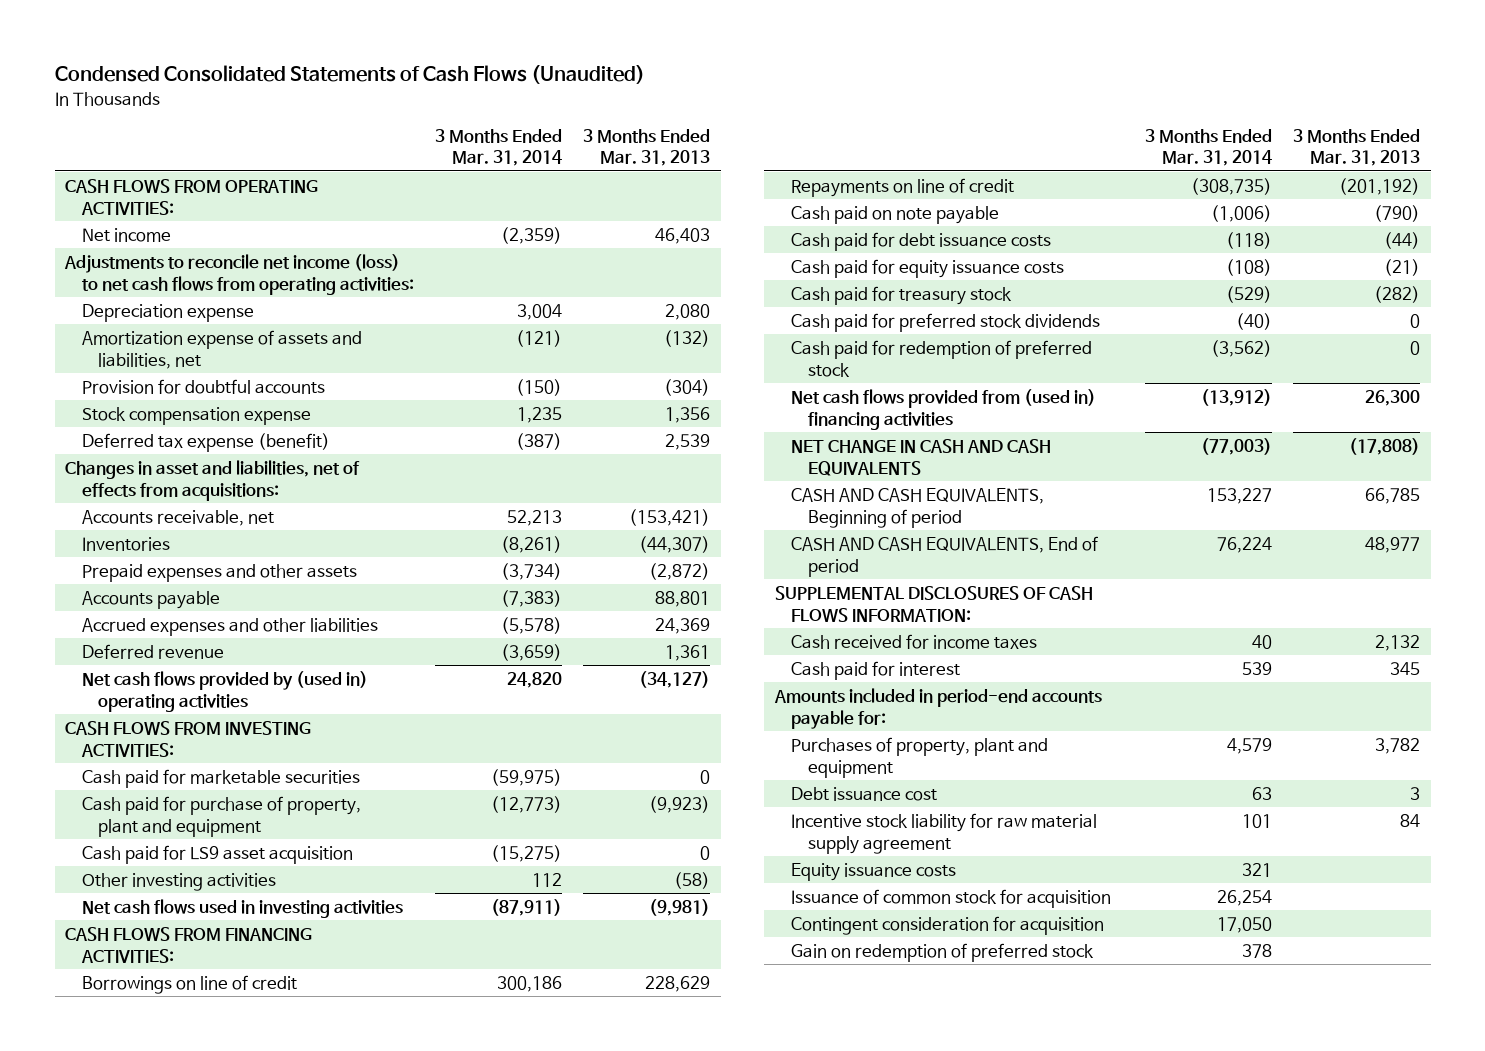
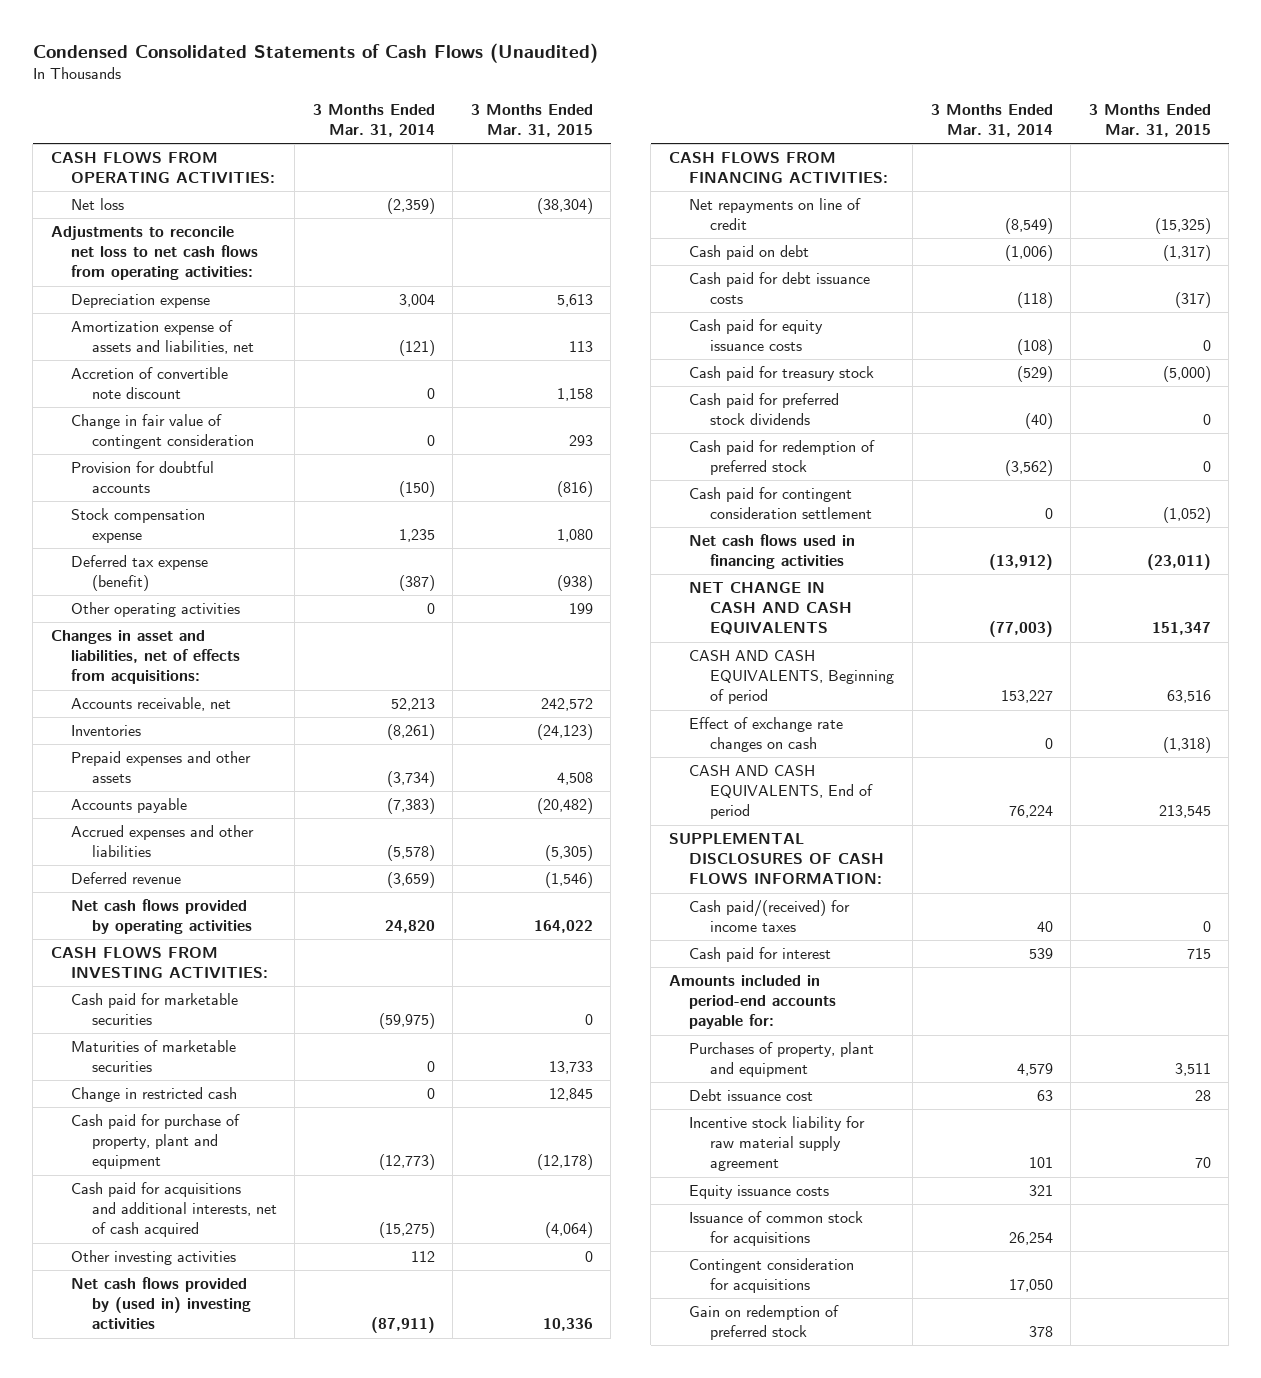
[583,128,711,167] 3 Months Ended Mar. 31, 2013 -> none
none -> [470,103,593,137] 3 Months Ended Mar. 31, 2015
[81,227,171,242] Net income -> [71,198,125,211] Net loss
[64,253,414,295] Adjustments to reconcile net income (loss) to net cash flows from operating activities: -> [50,226,259,281] Adjustments to reconcile net loss to net cash flows from operating activities:
none -> [71,367,229,400] Accretion of convertible note discount
none -> [71,414,254,450] Change in fair value of contingent consideration
none -> [71,602,241,618] Other operating activities
[81,670,368,712] Net cash flows provided by (used in) operating activities -> [71,899,252,935] Net cash flows provided by operating activities
none -> [71,1040,237,1073] Maturities of marketable securities
none -> [71,1087,238,1103] Change in restricted cash
[81,844,353,864] Cash paid for LS9 asset acquisition -> [71,1182,277,1238] Cash paid for acquisitions and additional interests, net of cash acquired
[81,898,403,918] Net cash flows used in investing activities -> [71,1277,251,1330] Net cash flows provided by (used in) investing activities
[81,974,297,994] Borrowings on line of credit -> none
[791,177,1015,197] Repayments on line of credit -> [689,198,862,231] Net repayments on line of credit
[1190,177,1272,195] (308,735) -> [1004,218,1053,235] (8,549)
[791,205,1000,224] Cash paid on note payable -> [689,245,810,261] Cash paid on debt
none -> [689,487,873,520] Cash paid for contingent consideration settlement
[791,388,1097,430] Net cash flows provided from (used in) financing activities -> [689,534,856,570] Net cash flows used in financing activities
none -> [689,717,844,753] Effect of exchange rate changes on cash
[791,633,1038,649] Cash received for income taxes -> [689,900,851,933] Cash paid/(received) for income taxes
[791,888,1112,908] Issuance of common stock for acquisition -> [689,1211,864,1247] Issuance of common stock for acquisitions
[791,915,1105,935] Contingent consideration for acquisition -> [689,1258,855,1294] Contingent consideration for acquisitions

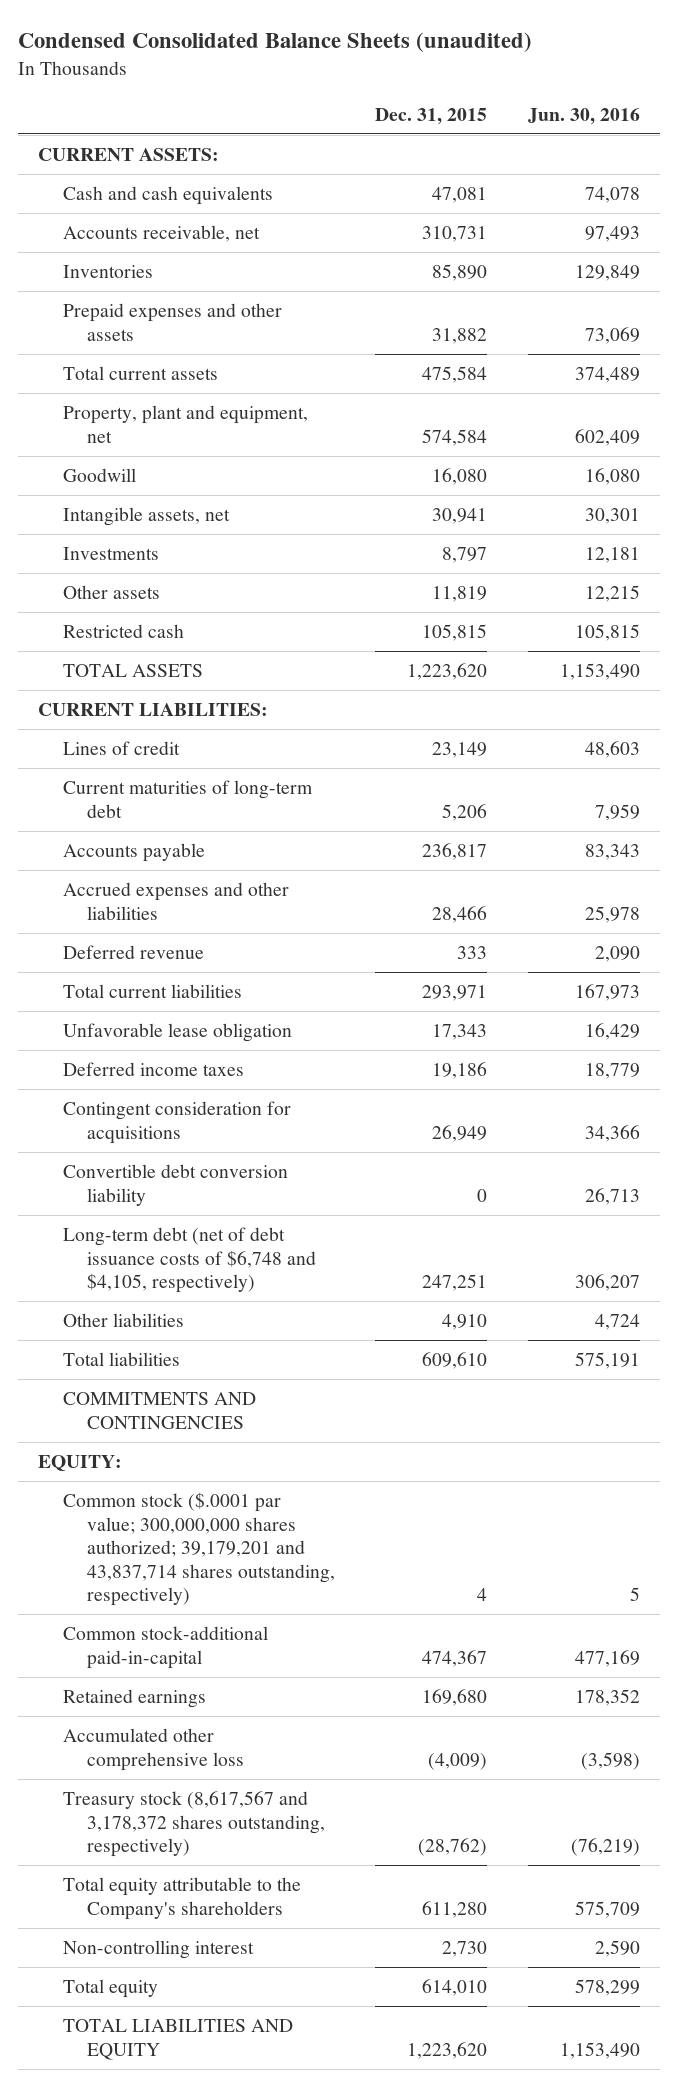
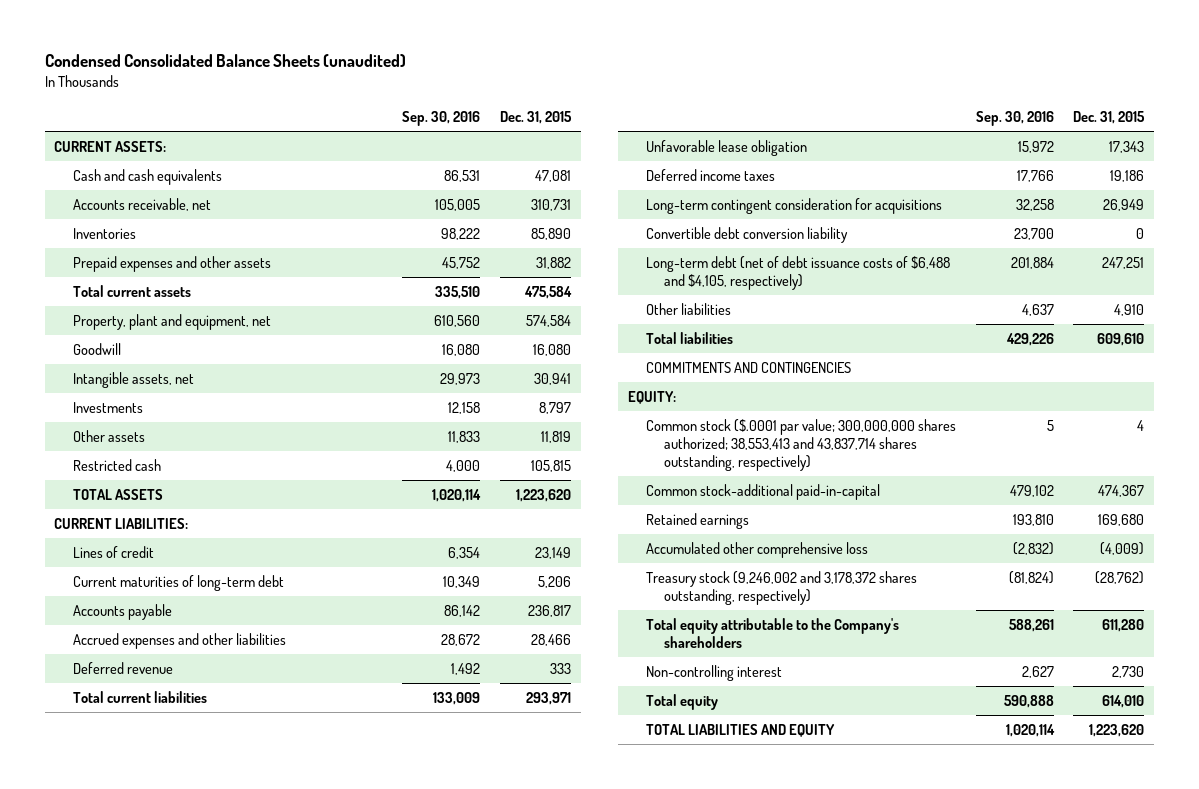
[527,107,640,125] Jun. 30, 2016 -> none
none -> [402,111,481,127] Sep. 30, 2016
[62,1101,291,1144] Contingent consideration for acquisitions -> [645,197,942,214] Long-term contingent consideration for acquisitions
[62,1227,316,1294] Long-term debt (net of debt issuance costs of $6,748 and $4,105, respectively) -> [645,255,950,290] Long-term debt (net of debt issuance costs of $6,488 and $4,105, respectively)
[62,1492,335,1607] Common stock ($.0001 par value; 300,000,000 shares authorized; 39,179,201 and 43,837,714 shares outstanding, respectively) -> [645,418,956,471] Common stock ($.0001 par value; 300,000,000 shares authorized; 38,553,413 and 43,837,714 shares outstanding, respectively)
[62,1791,325,1858] Treasury stock (8,617,567 and 3,178,372 shares outstanding, respectively) -> [645,570,917,605] Treasury stock (9,246,002 and 3,178,372 shares outstanding, respectively)

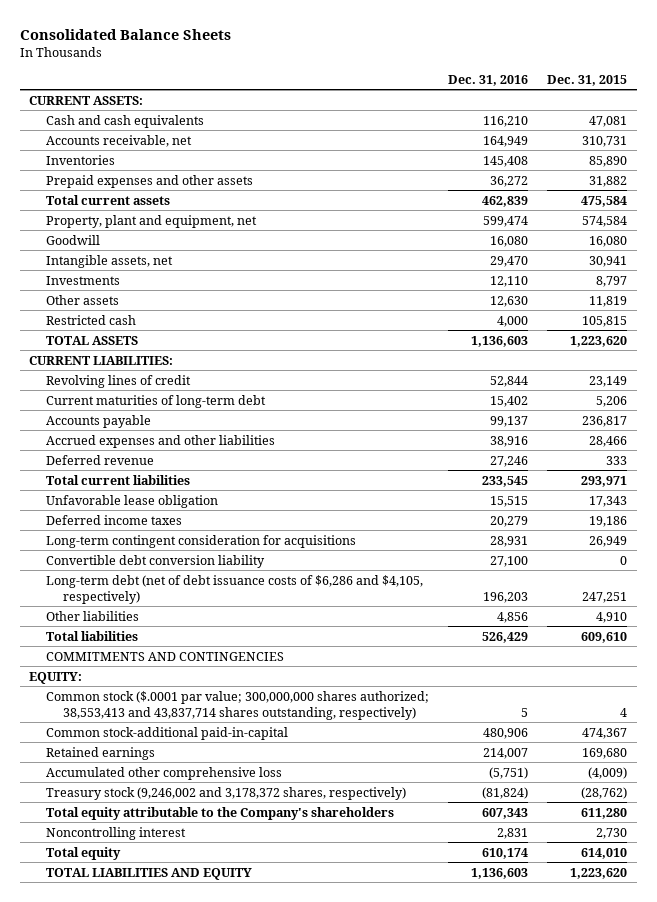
[44,54,406,68] Condensed Consolidated Balance Sheets (unaudited) -> [20,28,232,40] Consolidated Balance Sheets
[402,111,481,127] Sep. 30, 2016 -> none
none -> [448,74,529,86] Dec. 31, 2016
[72,545,154,558] Lines of credit -> [46,374,192,388] Revolving lines of credit
[645,255,950,290] Long-term debt (net of debt issuance costs of $6,488 and $4,105, respectively) -> [46,574,424,604] Long-term debt (net of debt issuance costs of $6,286 and $4,105, respectively)
[645,570,917,605] Treasury stock (9,246,002 and 3,178,372 shares outstanding, respectively) -> [46,786,407,800] Treasury stock (9,246,002 and 3,178,372 shares, respectively)
[645,664,782,681] Non-controlling interest -> [46,826,187,840] Noncontrolling interest

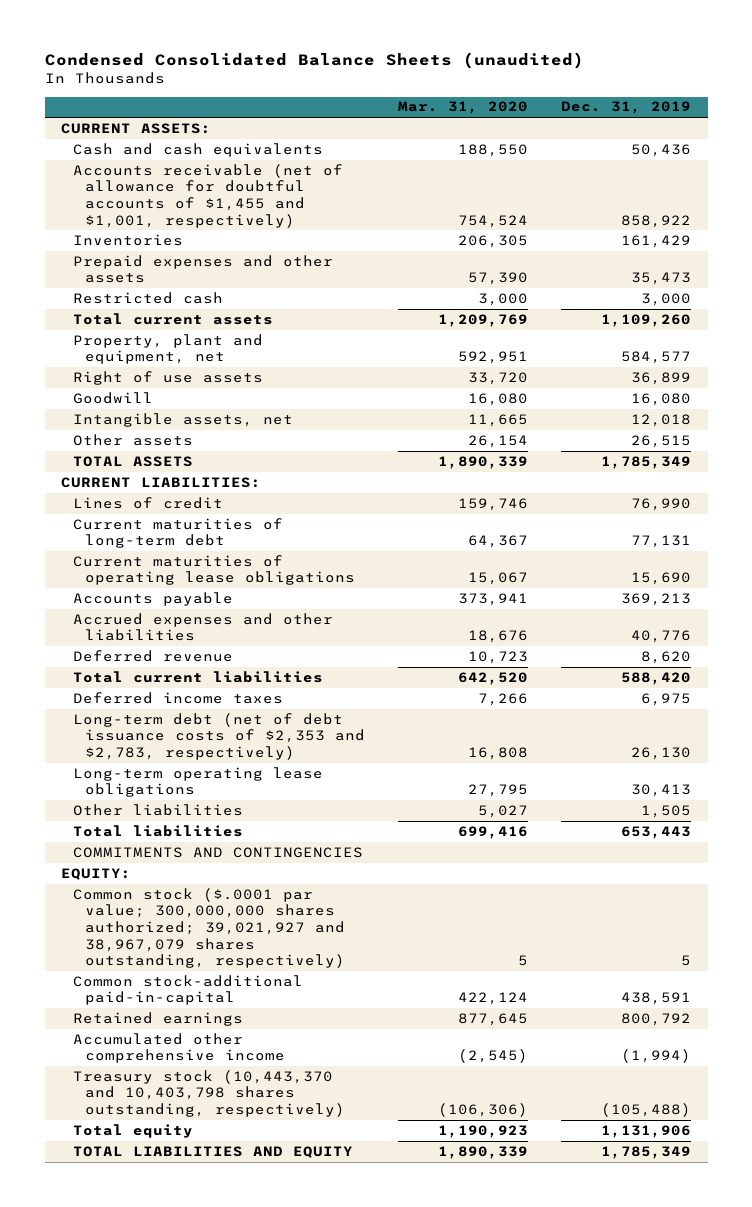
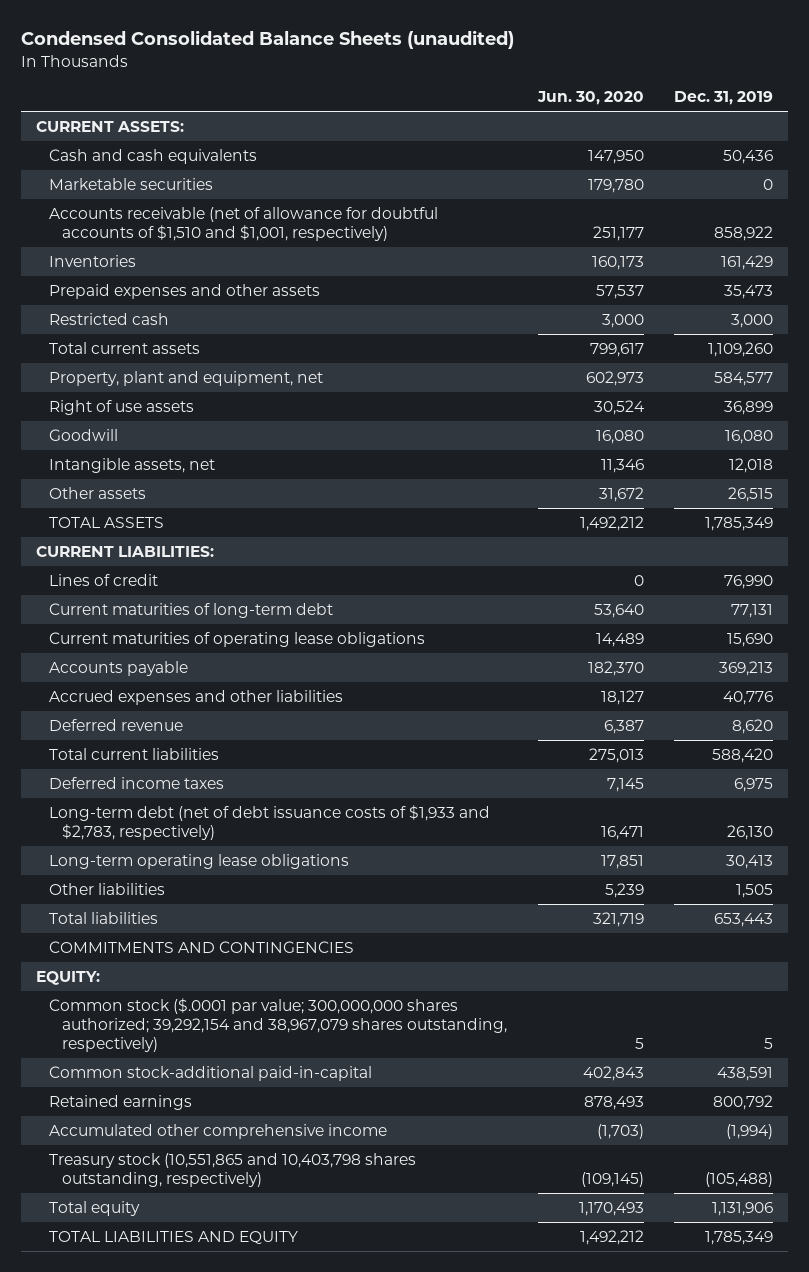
[398,101,529,115] Mar. 31, 2020 -> none
none -> [536,91,644,106] Jun. 30, 2020
none -> [49,177,214,190] Marketable securities
[73,163,344,228] Accounts receivable (net of allowance for doubtful accounts of $1,455 and $1,001, respectively) -> [49,206,439,241] Accounts receivable (net of allowance for doubtful accounts of $1,510 and $1,001, respectively)
[73,712,366,761] Long-term debt (net of debt issuance costs of $2,353 and $2,783, respectively) -> [49,804,491,840] Long-term debt (net of debt issuance costs of $1,933 and $2,783, respectively)
[73,887,346,969] Common stock ($.0001 par value; 300,000,000 shares authorized; 39,021,927 and 38,967,079 shares outstanding, respectively) -> [49,997,508,1052] Common stock ($.0001 par value; 300,000,000 shares authorized; 39,292,154 and 38,967,079 shares outstanding, respectively)
[73,1069,346,1118] Treasury stock (10,443,370 and 10,403,798 shares outstanding, respectively) -> [49,1152,417,1187] Treasury stock (10,551,865 and 10,403,798 shares outstanding, respectively)

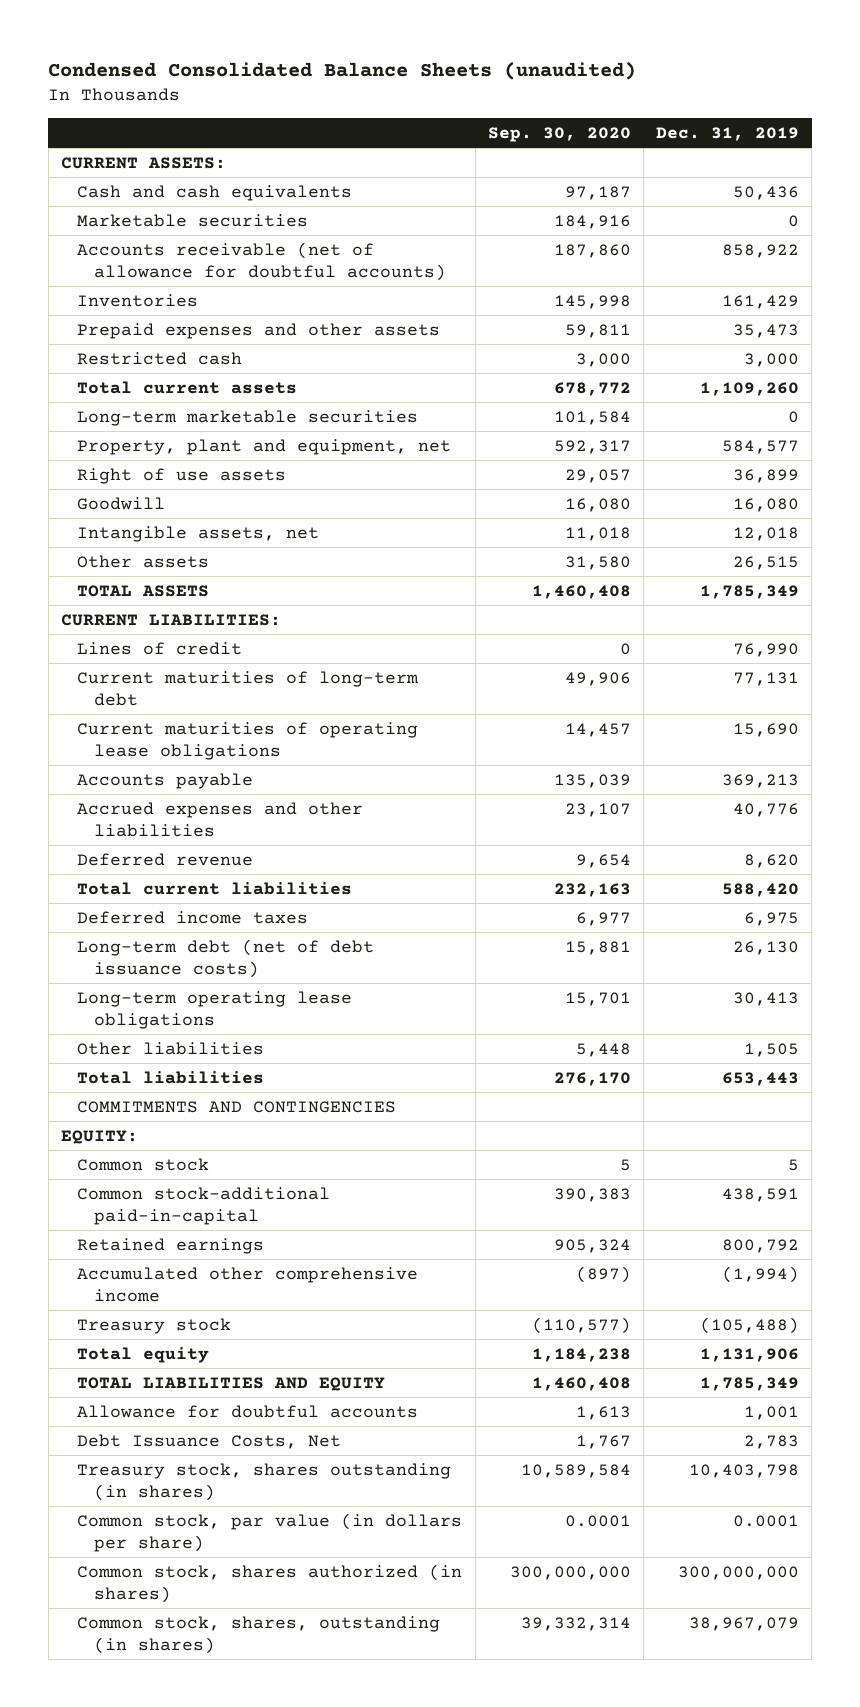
[536,91,644,106] Jun. 30, 2020 -> none
none -> [487,126,631,142] Sep. 30, 2020
[49,206,439,241] Accounts receivable (net of allowance for doubtful accounts of $1,510 and $1,001, respectively) -> [77,241,447,281] Accounts receivable (net of allowance for doubtful accounts)
none -> [77,409,419,426] Long-term marketable securities
[49,804,491,840] Long-term debt (net of debt issuance costs of $1,933 and $2,783, respectively) -> [77,938,375,978] Long-term debt (net of debt issuance costs)
[49,997,508,1052] Common stock ($.0001 par value; 300,000,000 shares authorized; 39,292,154 and 38,967,079 shares outstanding, respectively) -> [77,1157,210,1171] Common stock
[49,1152,417,1187] Treasury stock (10,551,865 and 10,403,798 shares outstanding, respectively) -> [77,1317,232,1334] Treasury stock
none -> [77,1404,419,1418] Allowance for doubtful accounts
none -> [77,1433,342,1449] Debt Issuance Costs, Net
none -> [77,1462,452,1501] Treasury stock, shares outstanding (in shares)
none -> [77,1512,463,1552] Common stock, par value (in dollars per share)
none -> [77,1563,463,1603] Common stock, shares authorized (in shares)
none -> [77,1615,441,1654] Common stock, shares, outstanding (in shares)

